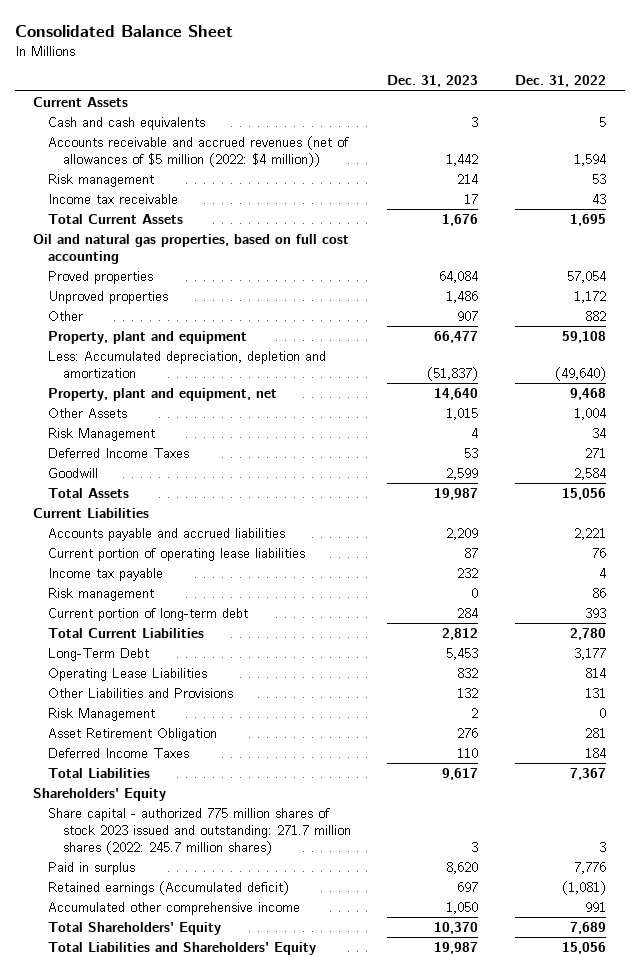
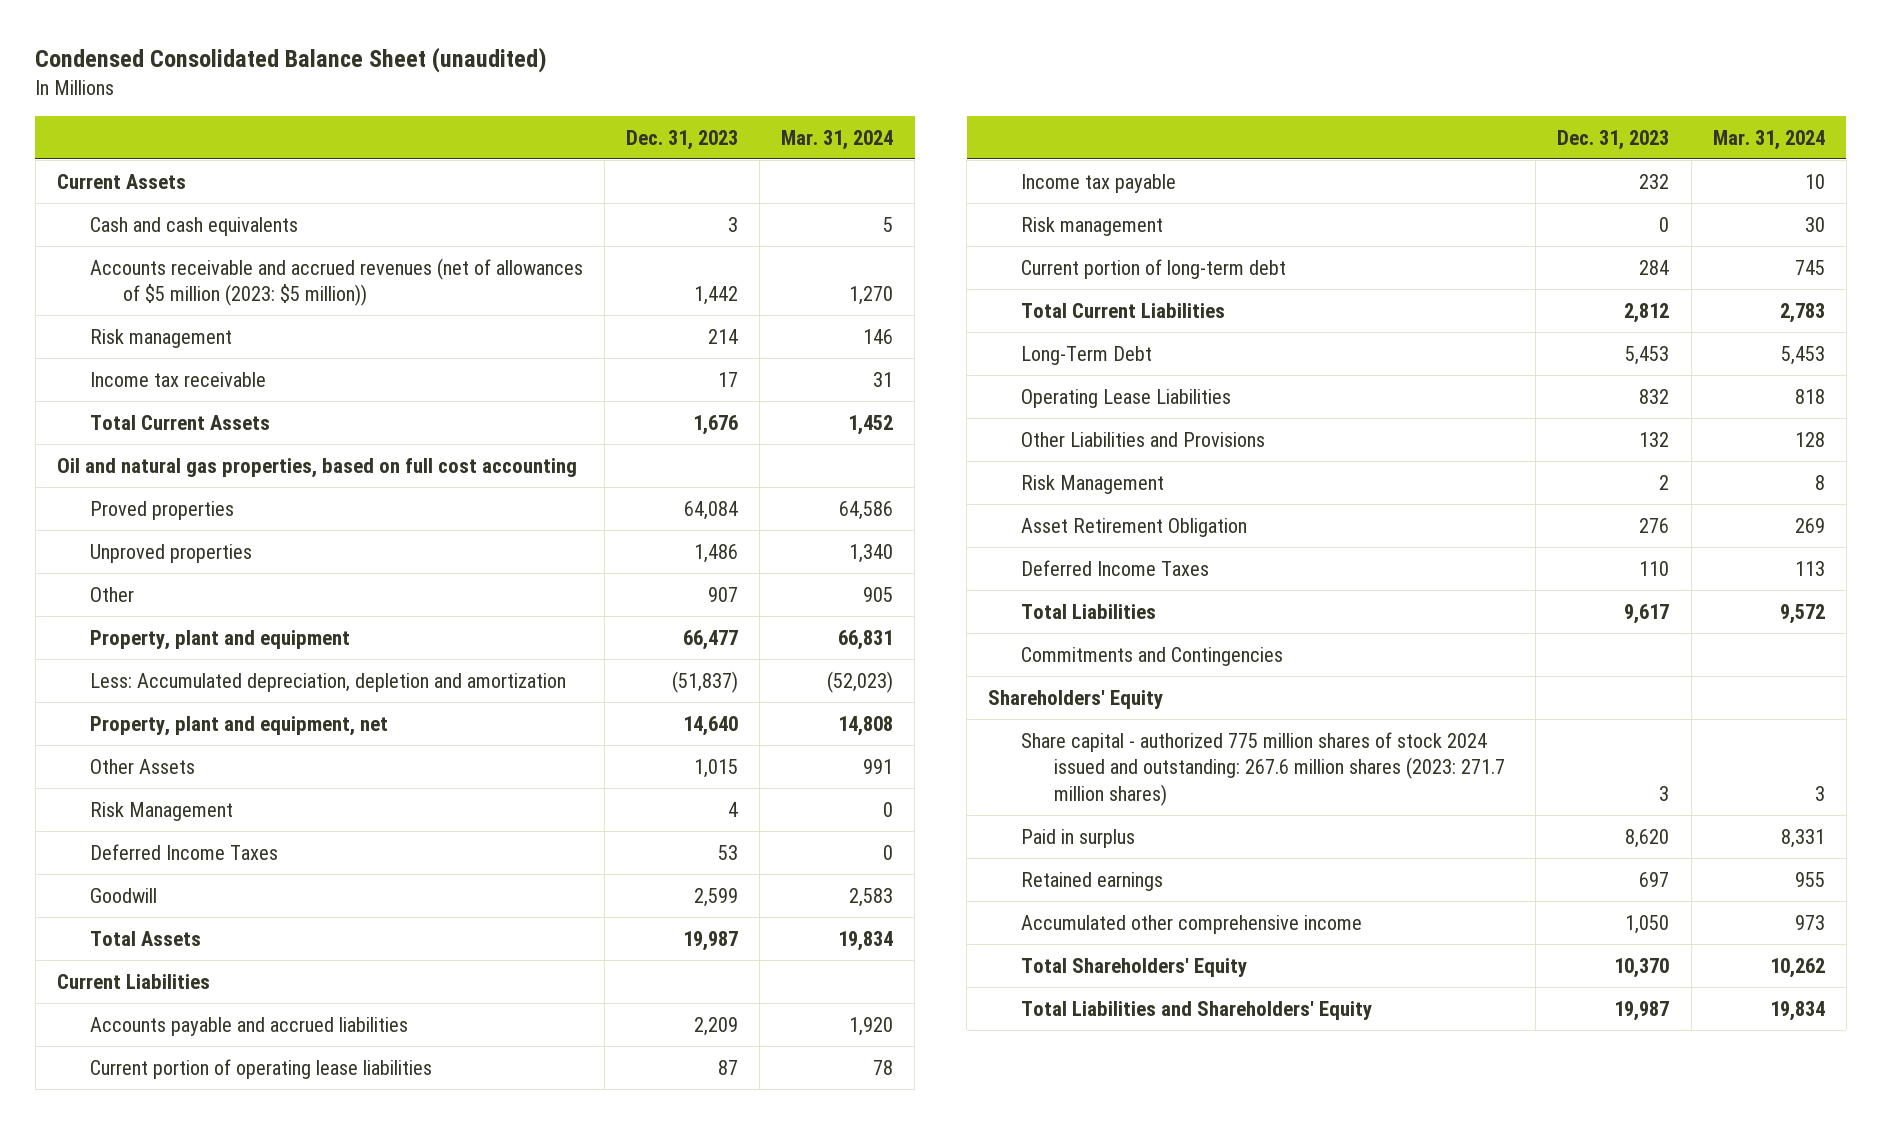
[14,24,233,37] Consolidated Balance Sheet -> [35,47,548,74] Condensed Consolidated Balance Sheet (unaudited)
[515,75,607,88] Dec. 31, 2022 -> none
none -> [781,129,894,150] Mar. 31, 2024
[47,136,349,167] Accounts receivable and accrued revenues (net of allowances of $5 million (2022: $4 million)) -> [89,257,583,307] Accounts receivable and accrued revenues (net of allowances of $5 million (2023: $5 million))
none -> [1021,646,1284,666] Commitments and Contingencies
[47,808,351,855] Share capital - authorized 775 million shares of stock 2023 issued and outstanding: 271.7 million shares (2022: 245.7 million shares) -> [1021,731,1506,806] Share capital - authorized 775 million shares of stock 2024 issued and outstanding: 267.6 million shares (2023: 271.7 million shares)
[47,881,289,896] Retained earnings (Accumulated deficit) -> [1021,871,1164,891] Retained earnings

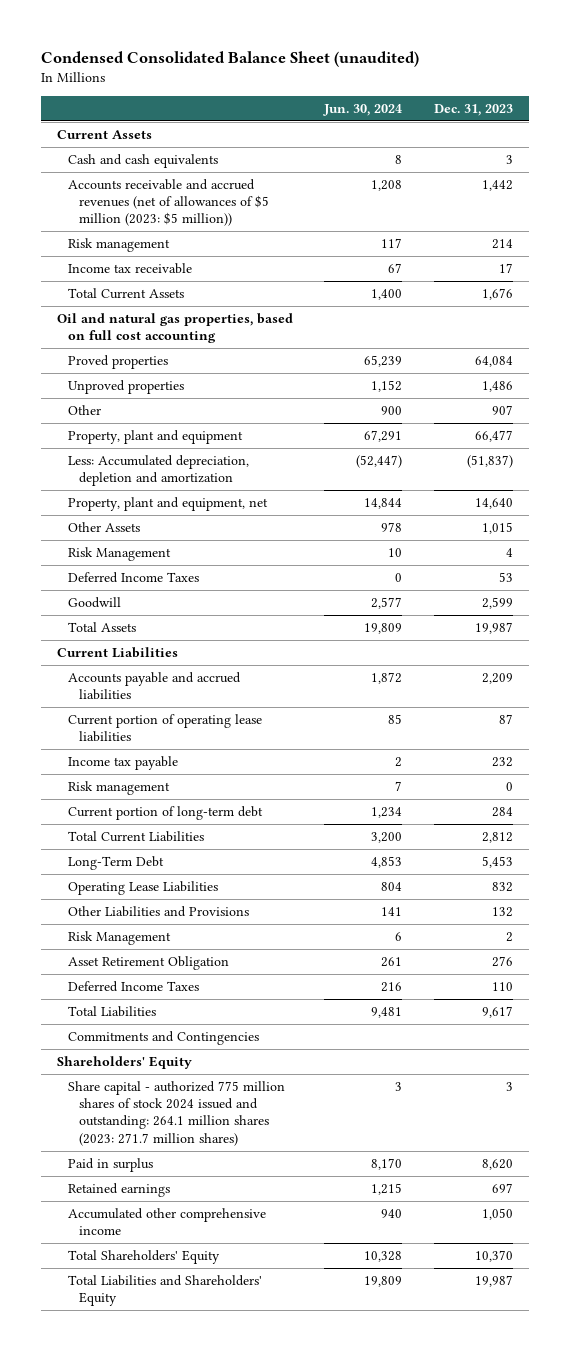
[781,129,894,150] Mar. 31, 2024 -> none
none -> [323,103,403,116] Jun. 30, 2024
[1021,731,1506,806] Share capital - authorized 775 million shares of stock 2024 issued and outstanding: 267.6 million shares (2023: 271.7 million shares) -> [67,1081,285,1146] Share capital - authorized 775 million shares of stock 2024 issued and outstanding: 264.1 million shares (2023: 271.7 million shares)

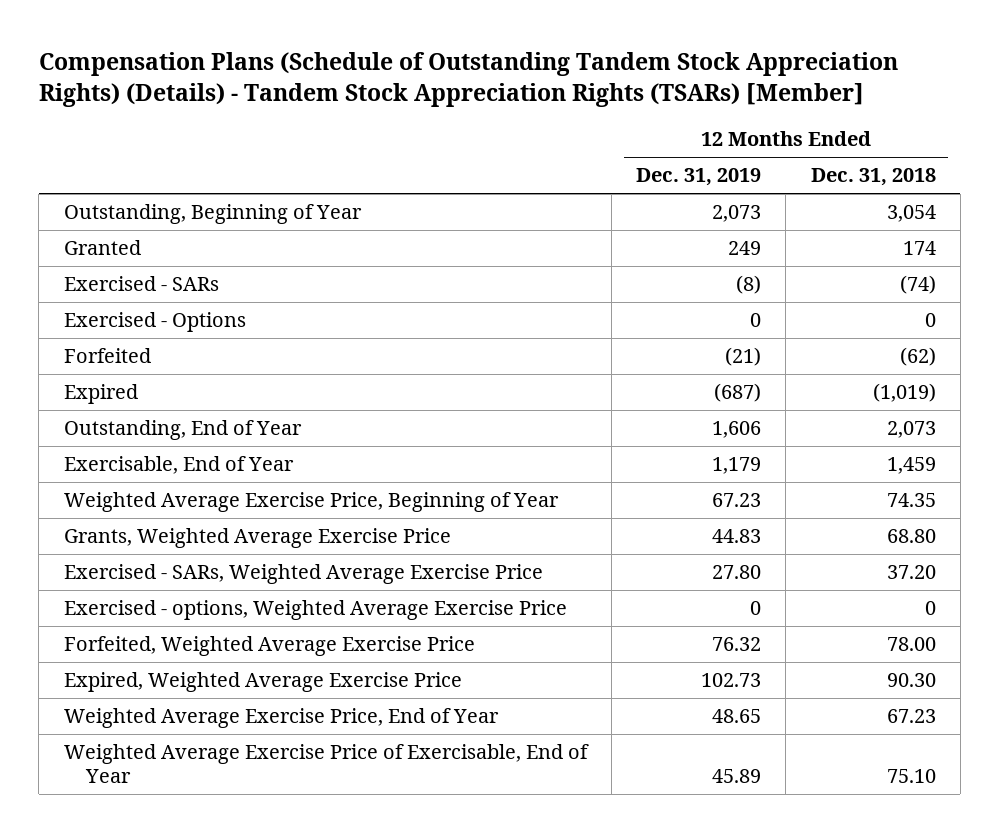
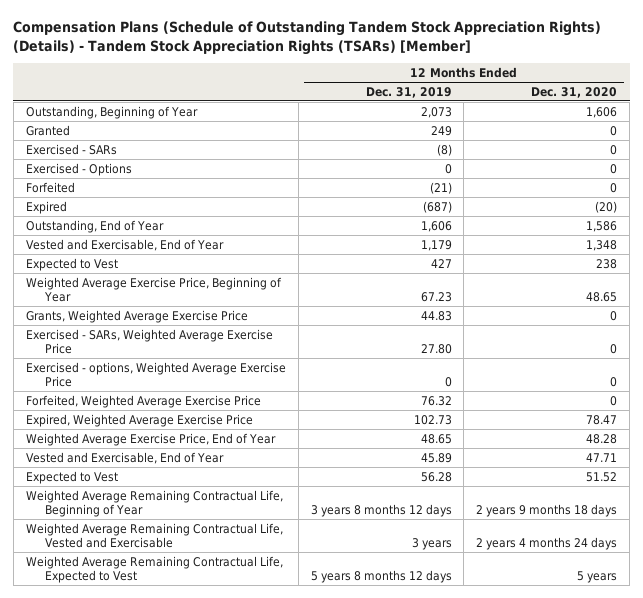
[810,168,936,187] Dec. 31, 2018 -> none
none -> [531,86,618,98] Dec. 31, 2020
[63,456,294,475] Exercisable, End of Year -> [25,238,224,251] Vested and Exercisable, End of Year
none -> [25,257,118,271] Expected to Vest
[63,744,589,783] Weighted Average Exercise Price of Exercisable, End of Year -> [25,451,224,464] Vested and Exercisable, End of Year
none -> [25,470,118,484] Expected to Vest
none -> [25,489,283,518] Weighted Average Remaining Contractual Life, Beginning of Year
none -> [25,522,283,549] Weighted Average Remaining Contractual Life, Vested and Exercisable
none -> [25,555,283,584] Weighted Average Remaining Contractual Life, Expected to Vest

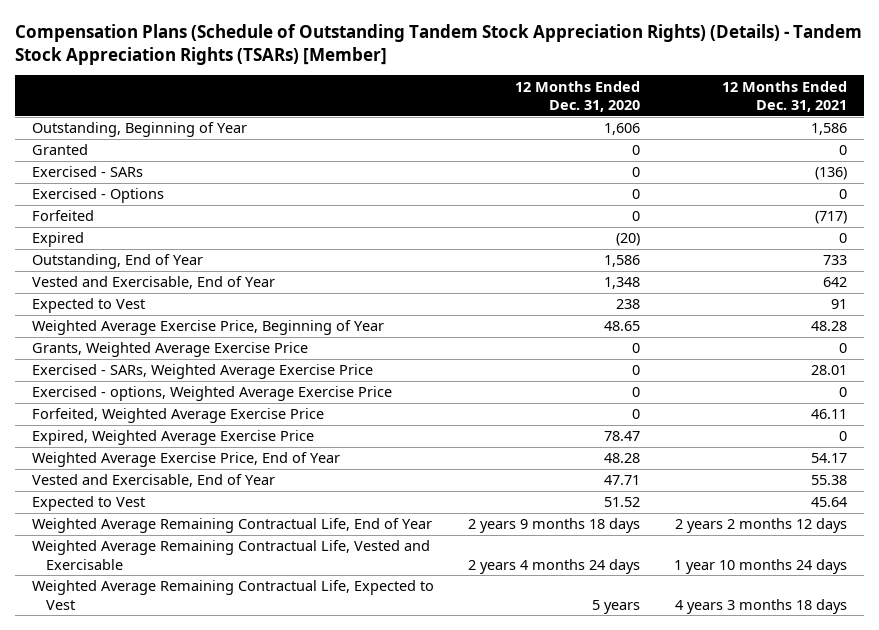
[365,86,452,98] Dec. 31, 2019 -> none
none -> [722,80,848,113] 12 Months Ended Dec. 31, 2021
[25,489,283,518] Weighted Average Remaining Contractual Life, Beginning of Year -> [32,518,433,534] Weighted Average Remaining Contractual Life, End of Year

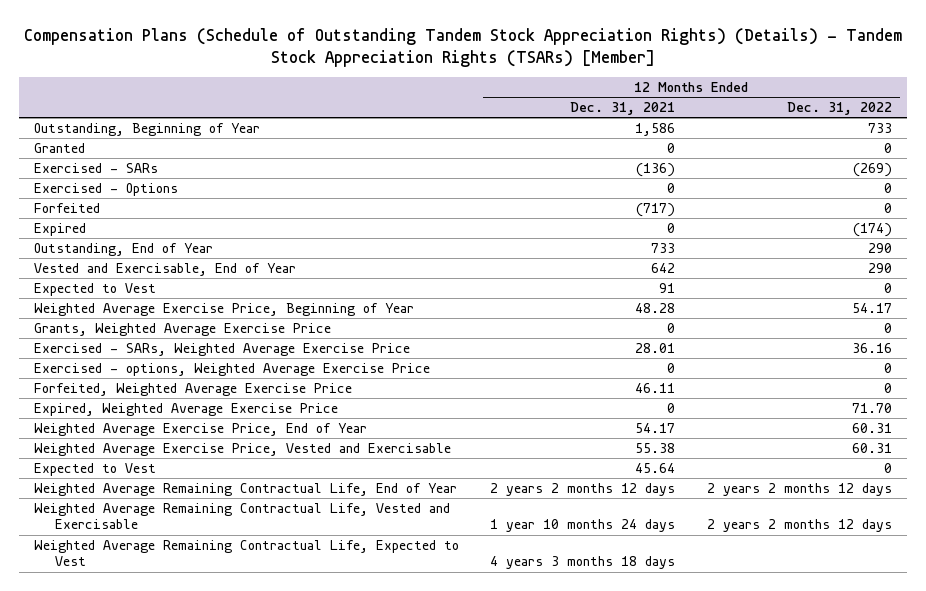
[515,80,641,113] 12 Months Ended Dec. 31, 2020 -> none
none -> [786,101,892,115] Dec. 31, 2022
[32,474,276,488] Vested and Exercisable, End of Year -> [34,442,452,456] Weighted Average Exercise Price, Vested and Exercisable

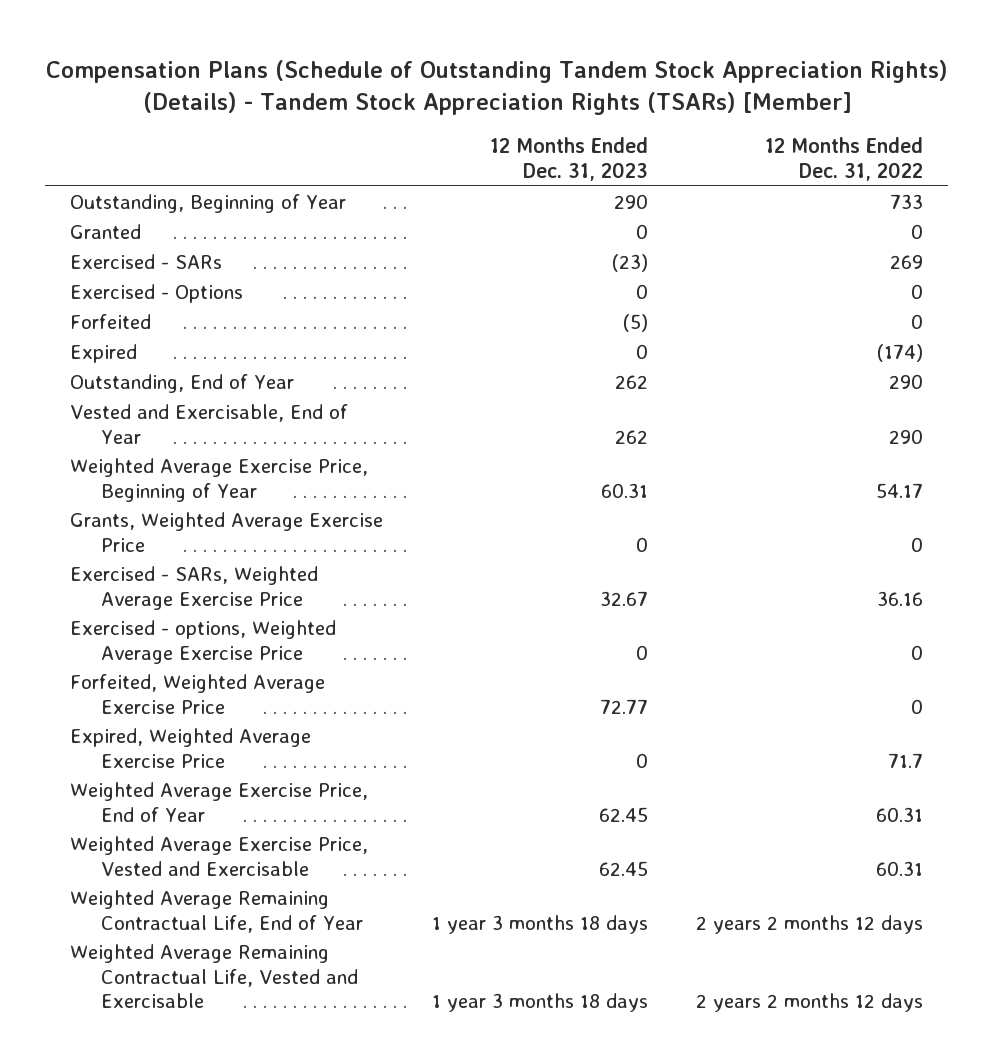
[570,101,676,115] Dec. 31, 2021 -> none
none -> [489,137,648,181] 12 Months Ended Dec. 31, 2023
[852,162,892,177] (269) -> [890,255,924,270] 269
[34,282,157,296] Expected to Vest -> none
[851,402,892,413] 71.70 -> [888,752,924,768] 71.7
[34,462,157,476] Expected to Vest -> none
[34,539,460,567] Weighted Average Remaining Contractual Life, Expected to Vest -> none

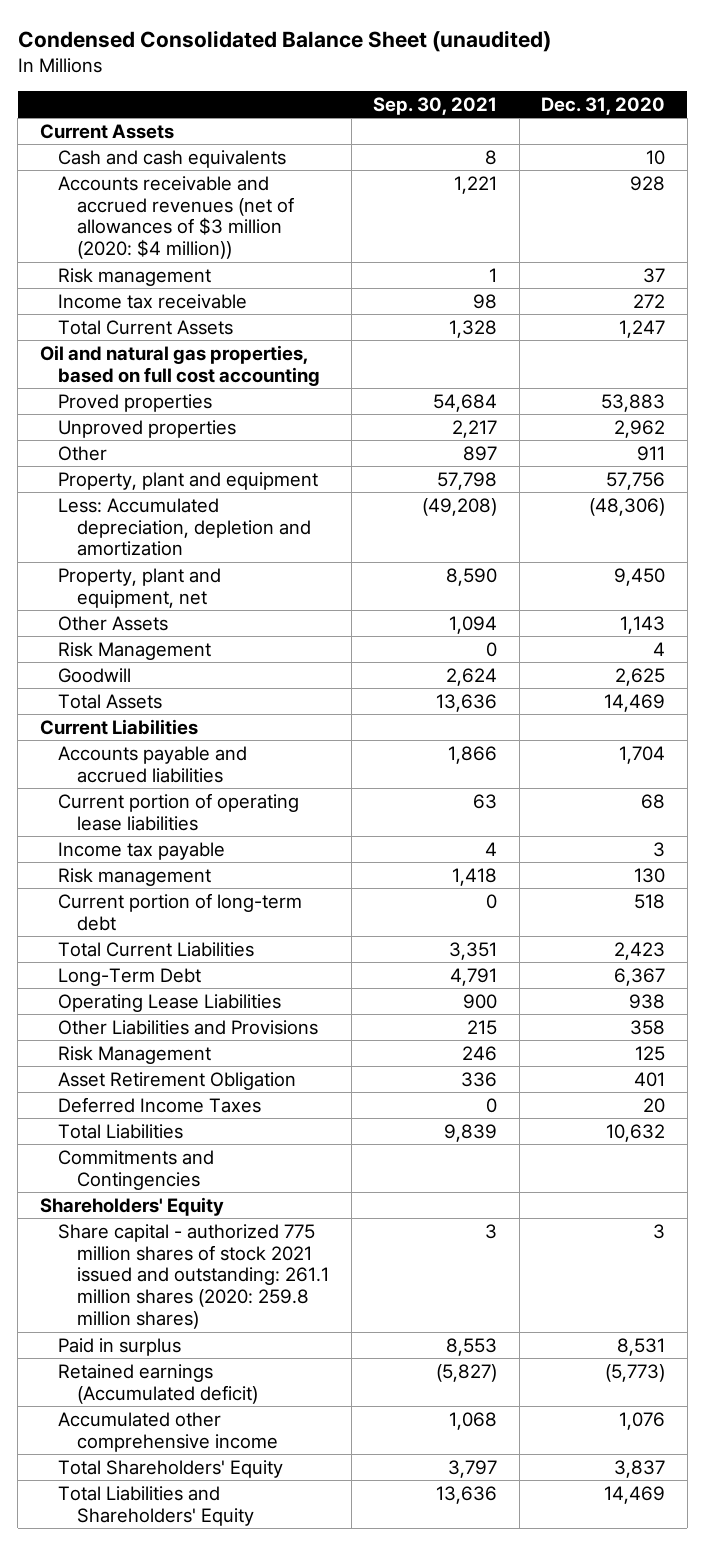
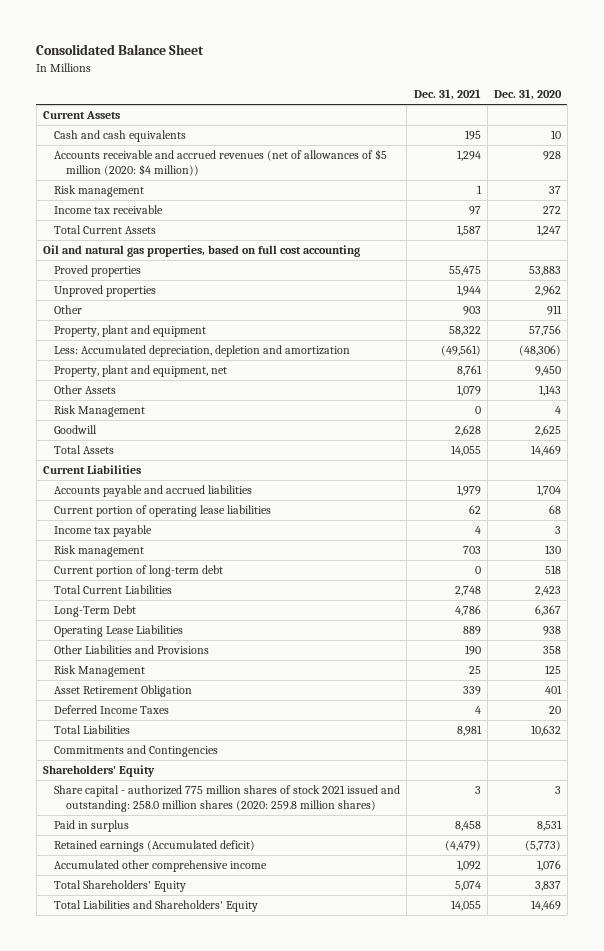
[17,29,551,52] Condensed Consolidated Balance Sheet (unaudited) -> [36,44,205,56] Consolidated Balance Sheet
[373,96,498,115] Sep. 30, 2021 -> none
none -> [413,89,481,101] Dec. 31, 2021
[58,175,295,260] Accounts receivable and accrued revenues (net of allowances of $3 million (2020: $4 million)) -> [54,149,388,177] Accounts receivable and accrued revenues (net of allowances of $5 million (2020: $4 million))
[58,1223,330,1330] Share capital - authorized 775 million shares of stock 2021 issued and outstanding: 261.1 million shares (2020: 259.8 million shares) -> [54,785,401,813] Share capital - authorized 775 million shares of stock 2021 issued and outstanding: 258.0 million shares (2020: 259.8 million shares)

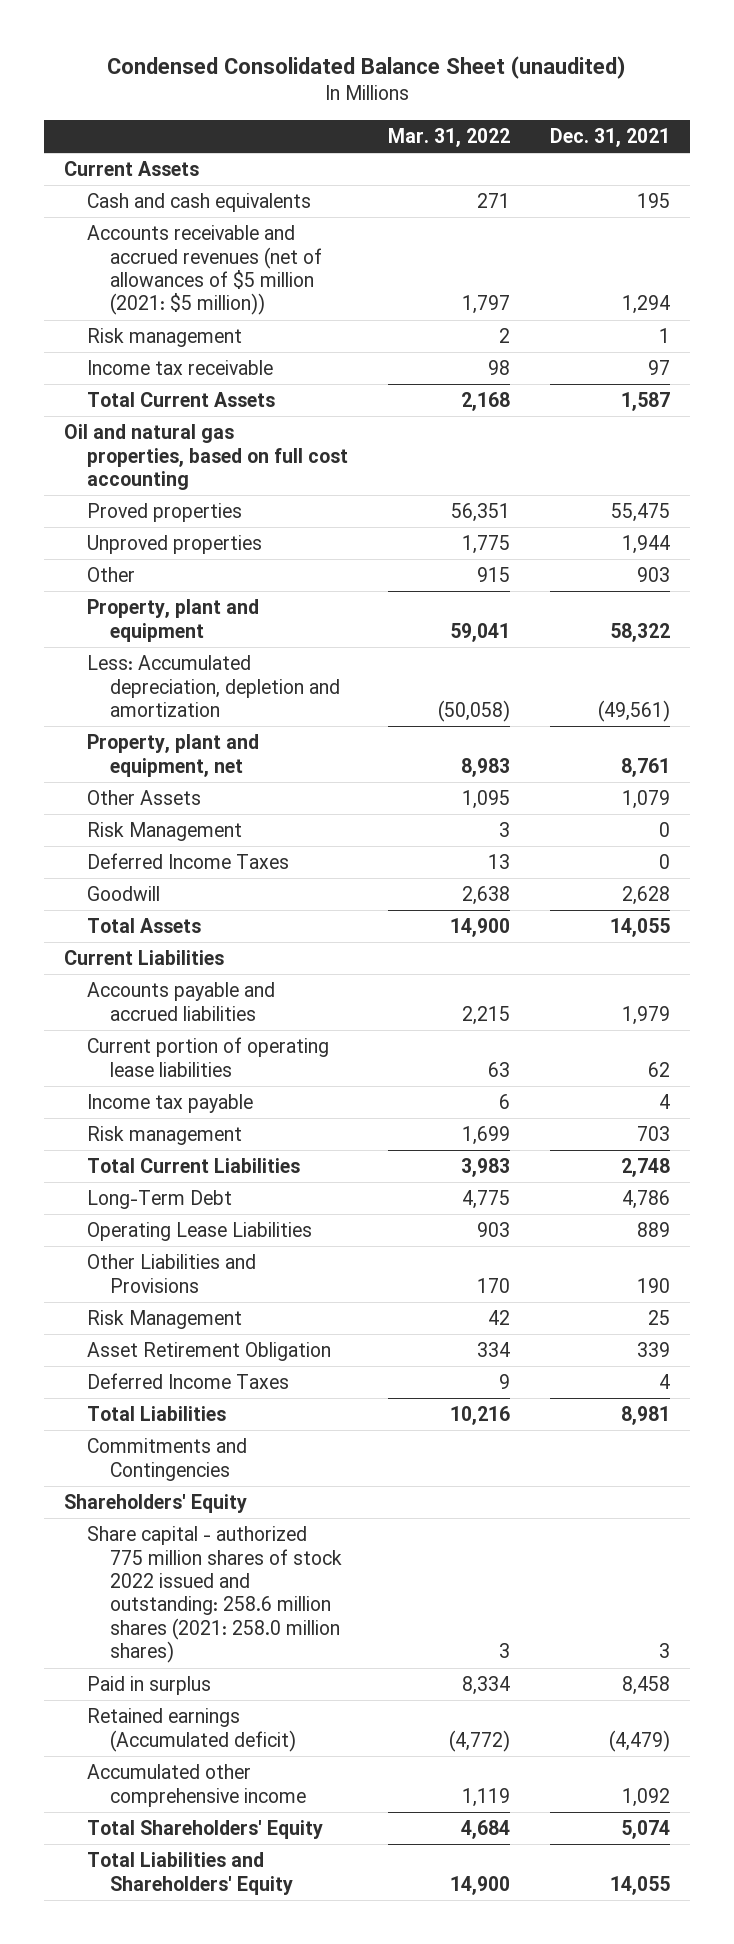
[36,44,205,56] Consolidated Balance Sheet -> [107,56,627,80] Condensed Consolidated Balance Sheet (unaudited)
[493,89,562,101] Dec. 31, 2020 -> none
none -> [388,127,511,147] Mar. 31, 2022
[54,149,388,177] Accounts receivable and accrued revenues (net of allowances of $5 million (2020: $4 million)) -> [87,225,322,316] Accounts receivable and accrued revenues (net of allowances of $5 million (2021: $5 million))
none -> [87,853,290,870] Deferred Income Taxes
[54,565,224,578] Current portion of long-term debt -> none
[54,785,401,813] Share capital - authorized 775 million shares of stock 2021 issued and outstanding: 258.0 million shares (2020: 259.8 million shares) -> [87,1526,342,1664] Share capital - authorized 775 million shares of stock 2022 issued and outstanding: 258.6 million shares (2021: 258.0 million shares)

